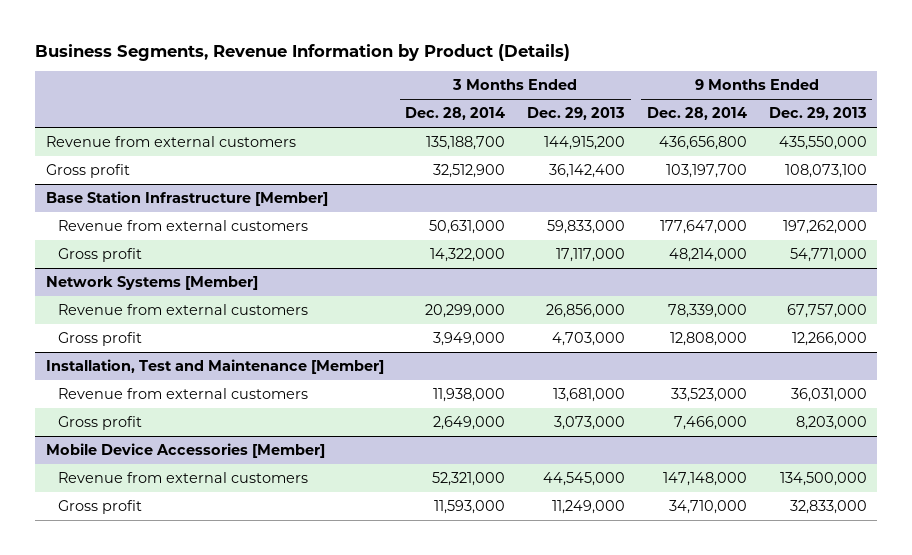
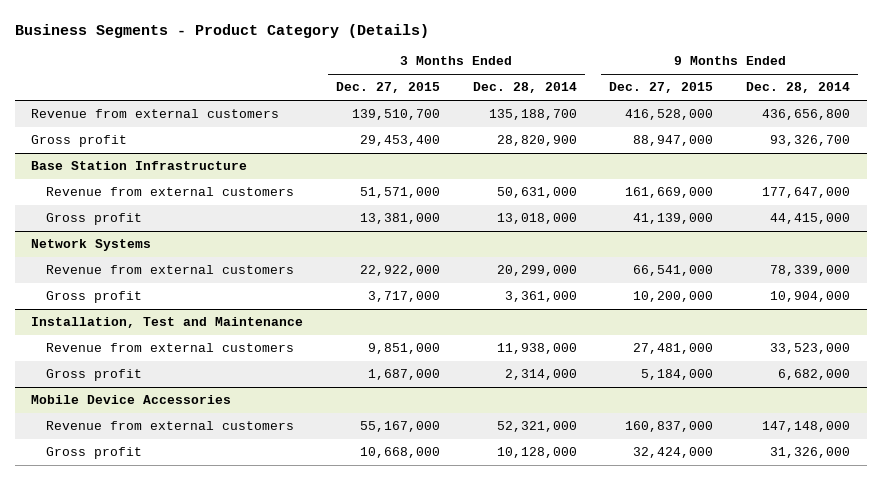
[34,43,570,61] Business Segments, Revenue Information by Product (Details) -> [14,23,429,38] Business Segments - Product Category (Details)
[527,107,626,121] Dec. 29, 2013 -> none
[768,107,867,121] Dec. 29, 2013 -> none
none -> [335,82,440,94] Dec. 27, 2015
none -> [609,82,714,94] Dec. 27, 2015
[433,164,506,179] 32,512,900 -> [496,135,577,147] 28,820,900
[665,164,747,179] 103,197,700 -> [770,135,851,147] 93,326,700
[45,191,328,207] Base Station Infrastructure [Member] -> [31,161,248,171] Base Station Infrastructure
[430,248,506,263] 14,322,000 -> [496,213,577,225] 13,018,000
[668,248,747,263] 48,214,000 -> [770,213,851,225] 44,415,000
[45,276,258,291] Network Systems [Member] -> [31,239,152,252] Network Systems
[433,332,506,347] 3,949,000 -> [504,291,577,303] 3,361,000
[669,332,747,347] 12,808,000 -> [770,291,851,303] 10,904,000
[45,359,384,375] Installation, Test and Maintenance [Member] -> [31,317,304,329] Installation, Test and Maintenance
[433,416,506,431] 2,649,000 -> [504,369,577,381] 2,314,000
[673,416,747,431] 7,466,000 -> [778,369,851,381] 6,682,000
[45,443,325,459] Mobile Device Accessories [Member] -> [31,395,232,405] Mobile Device Accessories
[434,500,506,515] 11,593,000 -> [496,447,577,459] 10,128,000
[668,500,747,515] 34,710,000 -> [770,447,851,459] 31,326,000

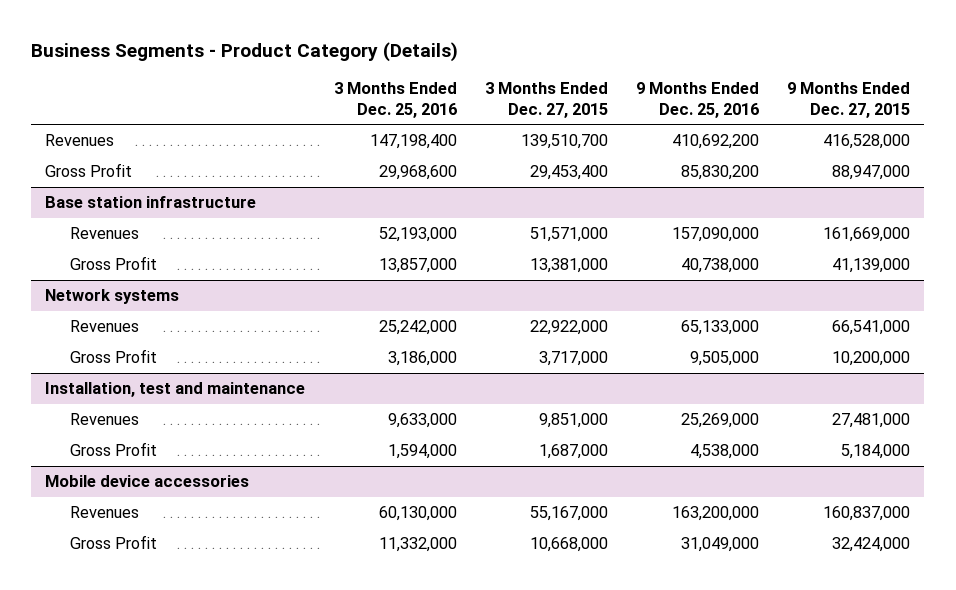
[472,82,577,94] Dec. 28, 2014 -> none
[746,82,851,94] Dec. 28, 2014 -> none
none -> [333,82,457,118] 3 Months Ended Dec. 25, 2016
none -> [636,82,760,118] 9 Months Ended Dec. 25, 2016
[31,109,280,119] Revenue from external customers -> [45,134,115,147] Revenues
[31,135,128,148] Gross profit -> [45,163,133,178] Gross Profit
[31,161,248,171] Base Station Infrastructure -> [45,196,257,209] Base station infrastructure
[45,187,294,197] Revenue from external customers -> [69,227,139,240] Revenues
[45,213,142,226] Gross profit -> [69,256,157,271] Gross Profit
[31,239,152,252] Network Systems -> [45,289,180,305] Network systems
[45,265,294,275] Revenue from external customers -> [69,320,139,333] Revenues
[45,291,142,304] Gross profit -> [69,349,157,364] Gross Profit
[31,317,304,329] Installation, Test and Maintenance -> [45,382,306,398] Installation, test and maintenance
[45,343,294,353] Revenue from external customers -> [69,413,139,426] Revenues
[45,369,142,382] Gross profit -> [69,442,157,457] Gross Profit
[31,395,232,405] Mobile Device Accessories -> [45,475,250,488] Mobile device accessories
[45,421,294,431] Revenue from external customers -> [69,506,139,519] Revenues
[45,447,142,460] Gross profit -> [69,535,157,550] Gross Profit

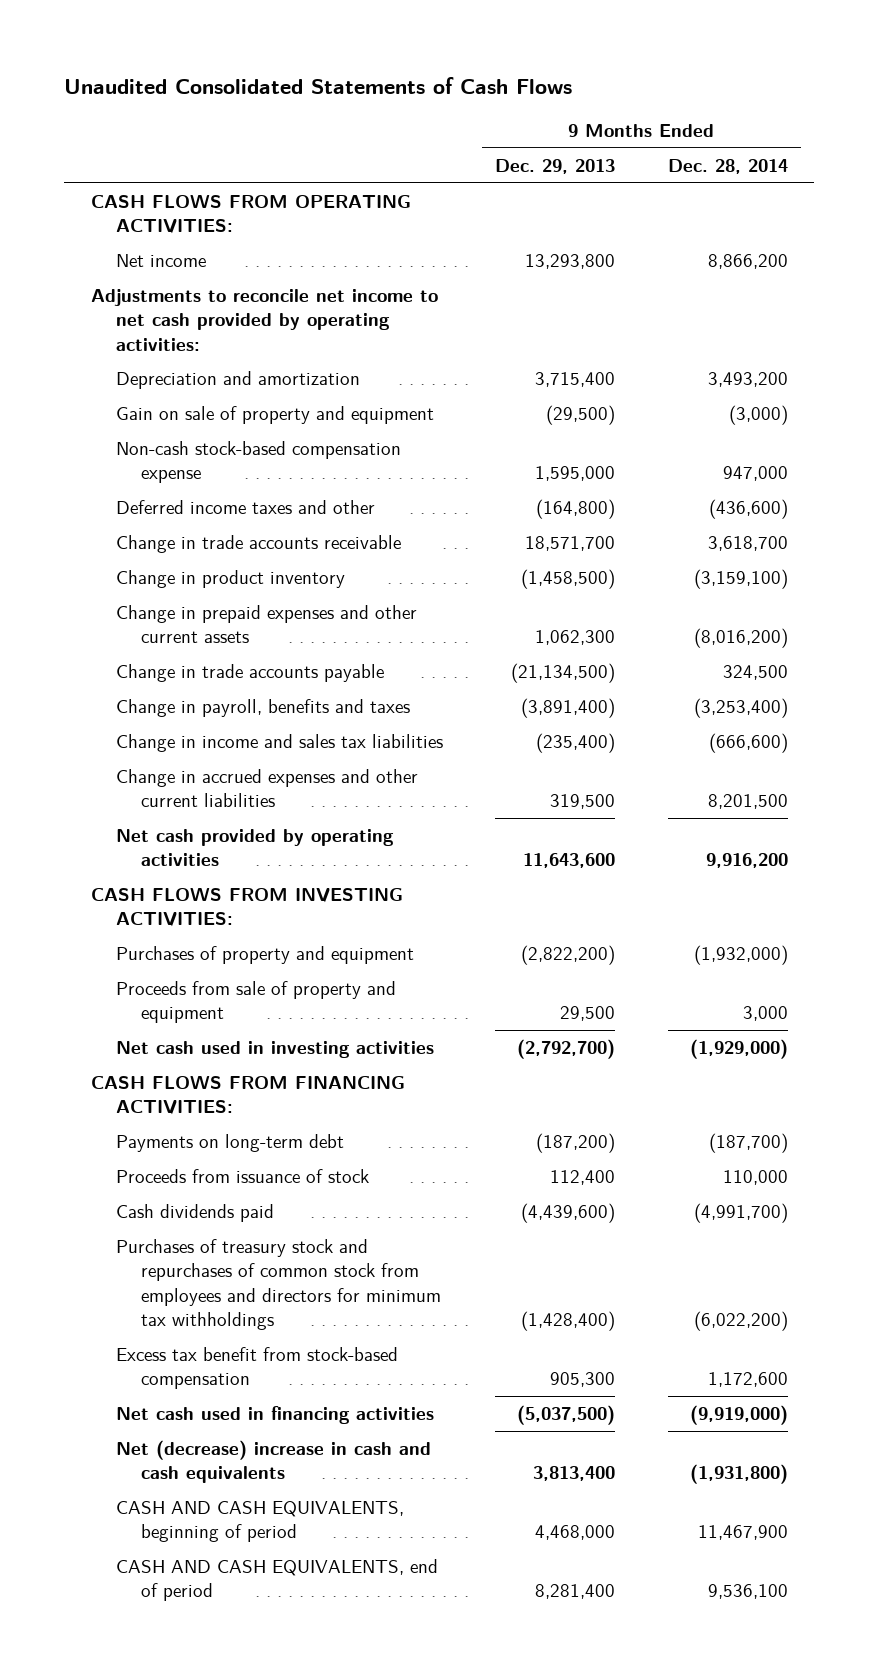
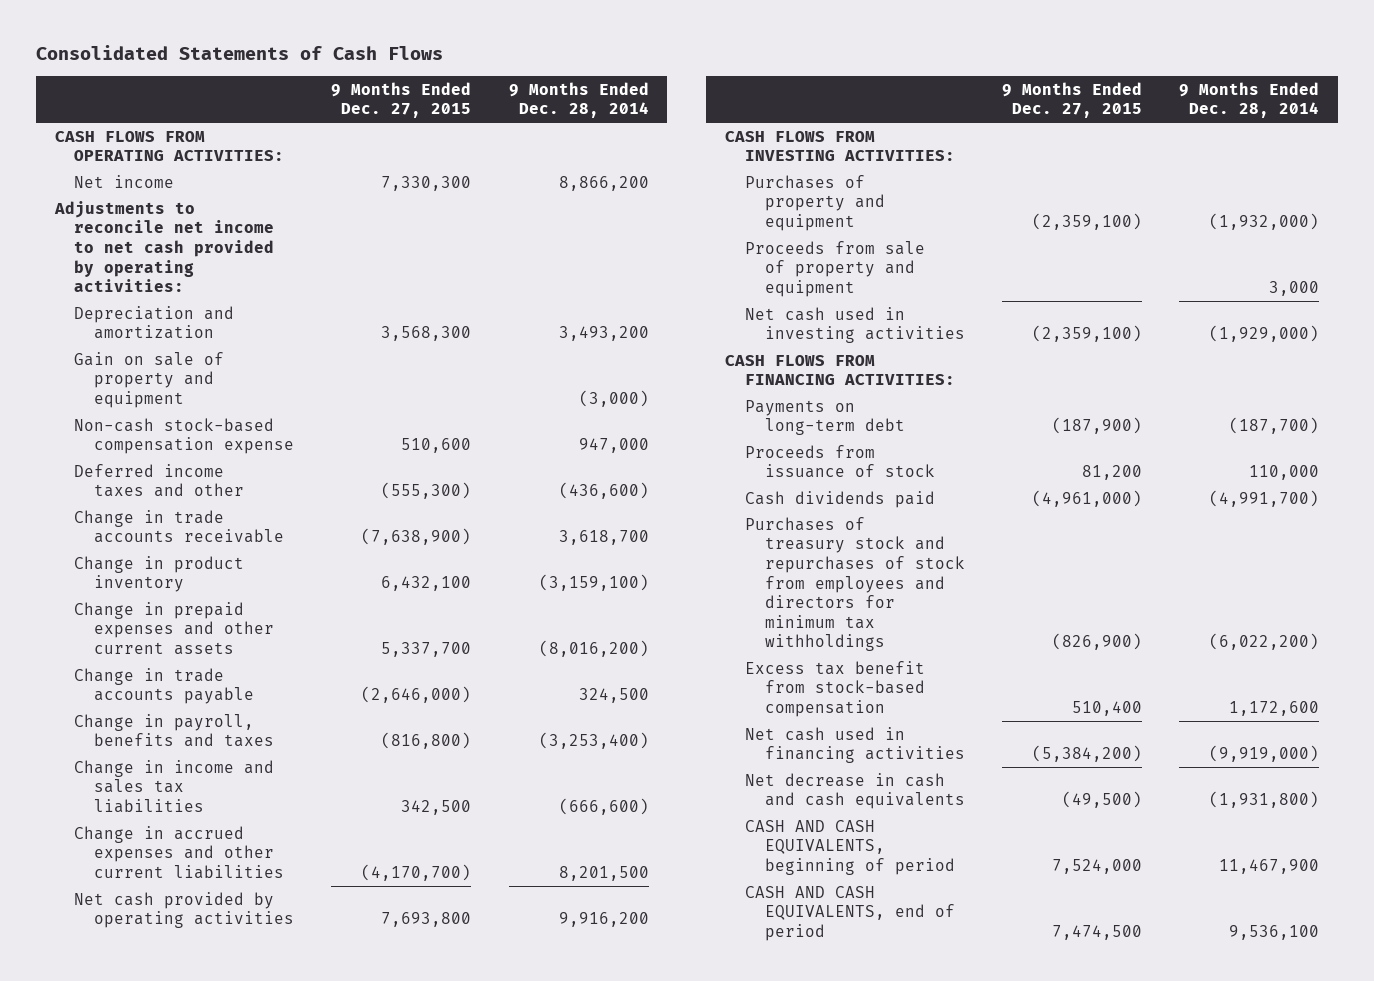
[64,77,573,95] Unaudited Consolidated Statements of Cash Flows -> [35,45,443,61] Consolidated Statements of Cash Flows
[495,159,616,175] Dec. 29, 2013 -> none
none -> [331,81,472,119] 9 Months Ended Dec. 27, 2015
[115,1239,441,1331] Purchases of treasury stock and repurchases of common stock from employees and directors for minimum tax withholdings -> [744,516,965,652] Purchases of treasury stock and repurchases of stock from employees and directors for minimum tax withholdings
[115,1440,431,1484] Net (decrease) increase in cash and cash equivalents -> [744,772,965,810] Net decrease in cash and cash equivalents

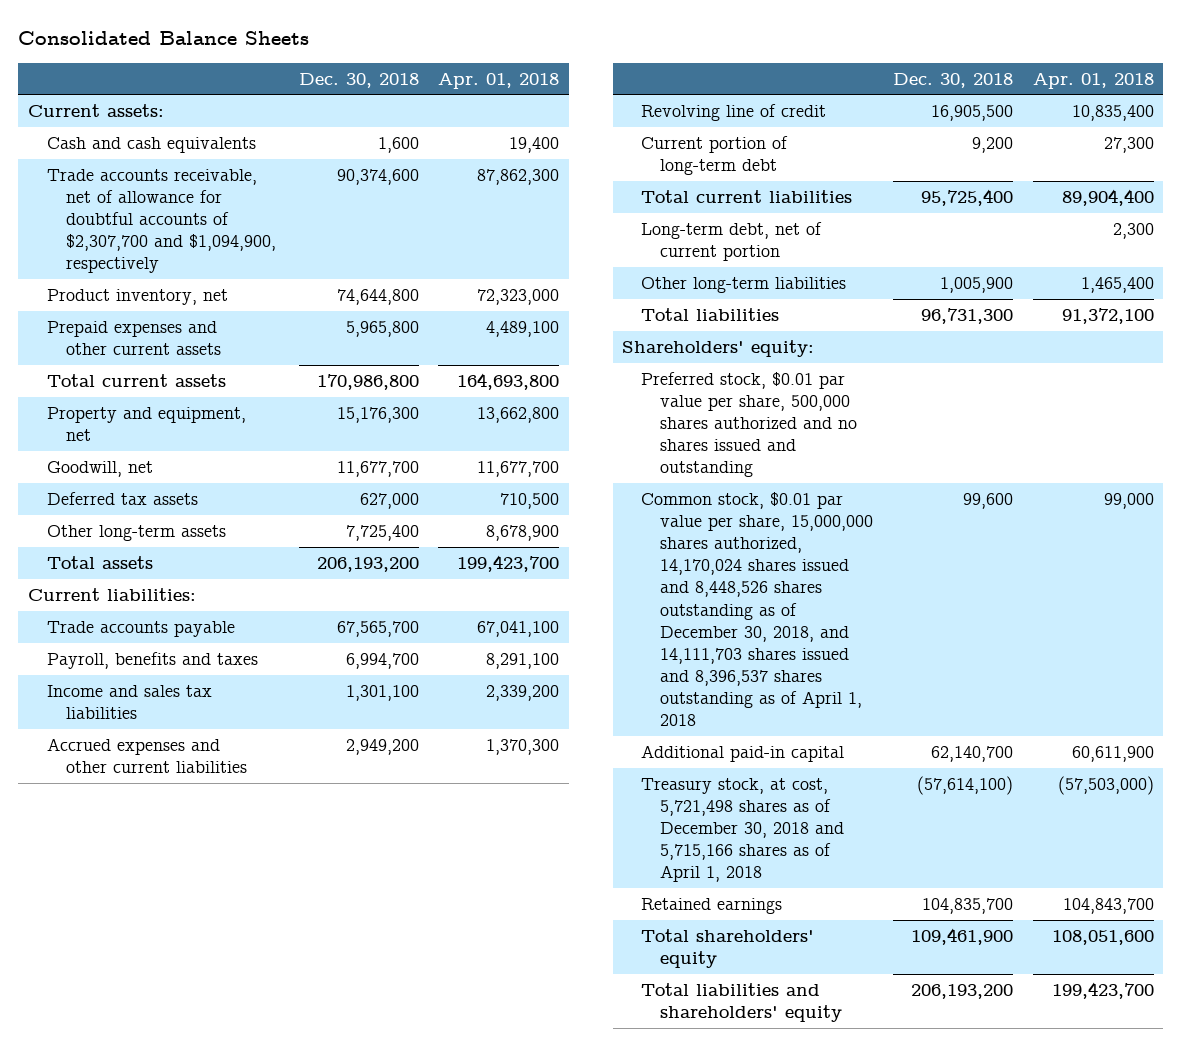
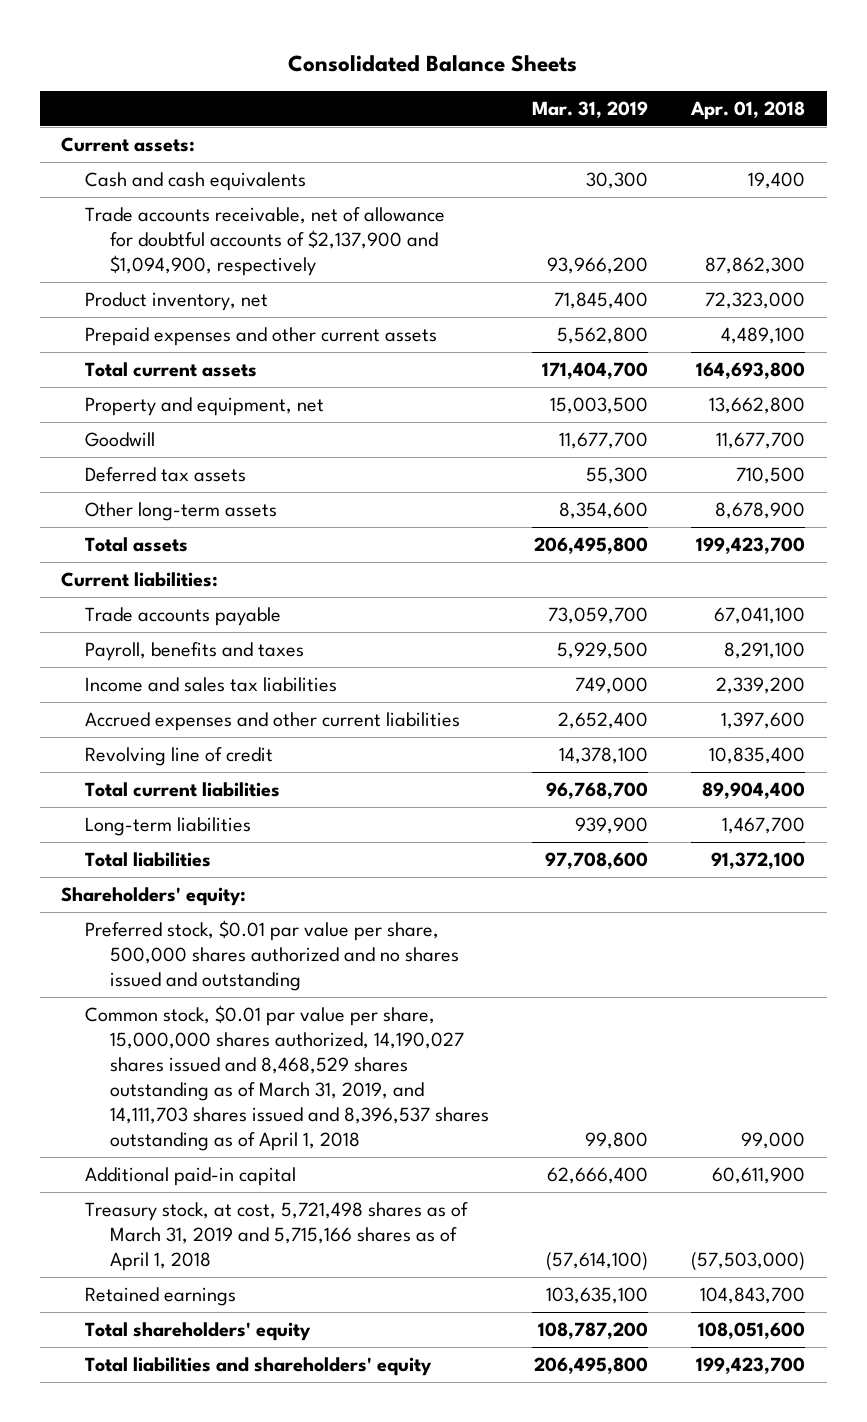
[298,72,419,88] Dec. 30, 2018 -> none
none -> [532,100,649,118] Mar. 31, 2019
[47,168,276,274] Trade accounts receivable, net of allowance for doubtful accounts of $2,307,700 and $1,094,900, respectively -> [85,207,446,277] Trade accounts receivable, net of allowance for doubtful accounts of $2,137,900 and $1,094,900, respectively
[47,460,154,477] Goodwill, net -> [85,432,156,448] Goodwill
[486,738,560,755] 1,370,300 -> [721,712,806,730] 1,397,600
[641,135,789,175] Current portion of long-term debt -> none
[641,221,823,261] Long-term debt, net of current portion -> none
[641,276,847,293] Other long-term liabilities -> [85,817,252,837] Long-term liabilities
[1080,276,1154,293] 1,465,400 -> [722,817,806,835] 1,467,700
[641,491,874,727] Common stock, $0.01 par value per share, 15,000,000 shares authorized, 14,170,024 shares issued and 8,448,526 shares outstanding as of December 30, 2018, and 14,111,703 shares issued and 8,396,537 shares outstanding as of April 1, 2018 -> [85,1005,489,1152] Common stock, $0.01 par value per share, 15,000,000 shares authorized, 14,190,027 shares issued and 8,468,529 shares outstanding as of March 31, 2019, and 14,111,703 shares issued and 8,396,537 shares outstanding as of April 1, 2018
[641,777,845,883] Treasury stock, at cost, 5,721,498 shares as of December 30, 2018 and 5,715,166 shares as of April 1, 2018 -> [85,1202,469,1272] Treasury stock, at cost, 5,721,498 shares as of March 31, 2019 and 5,715,166 shares as of April 1, 2018

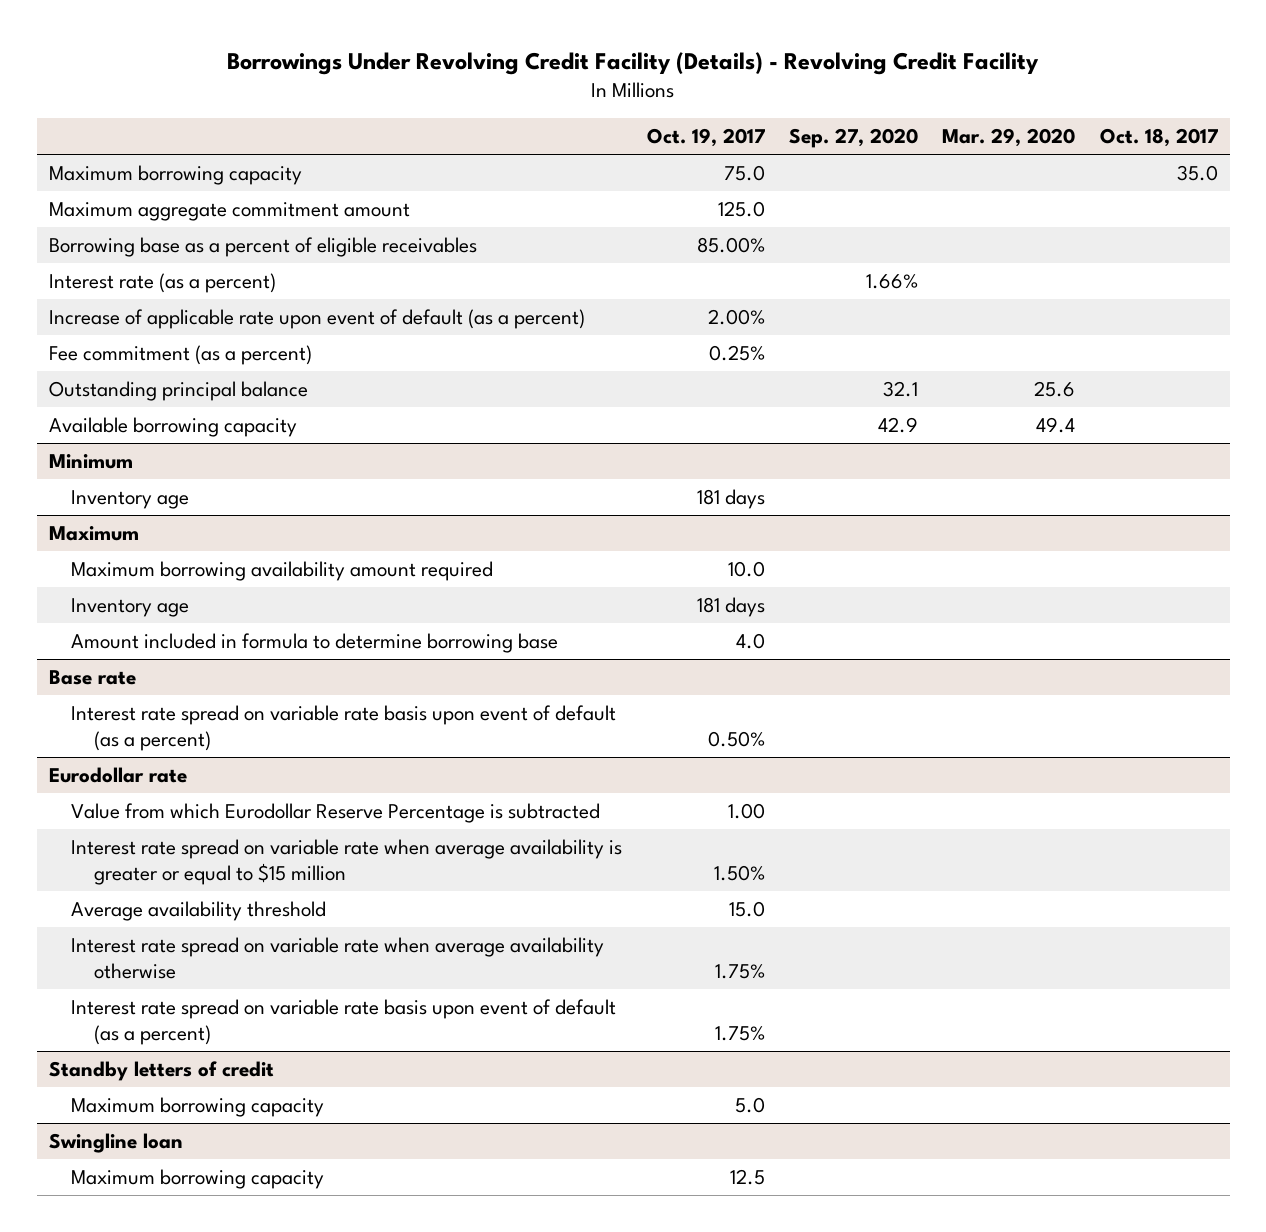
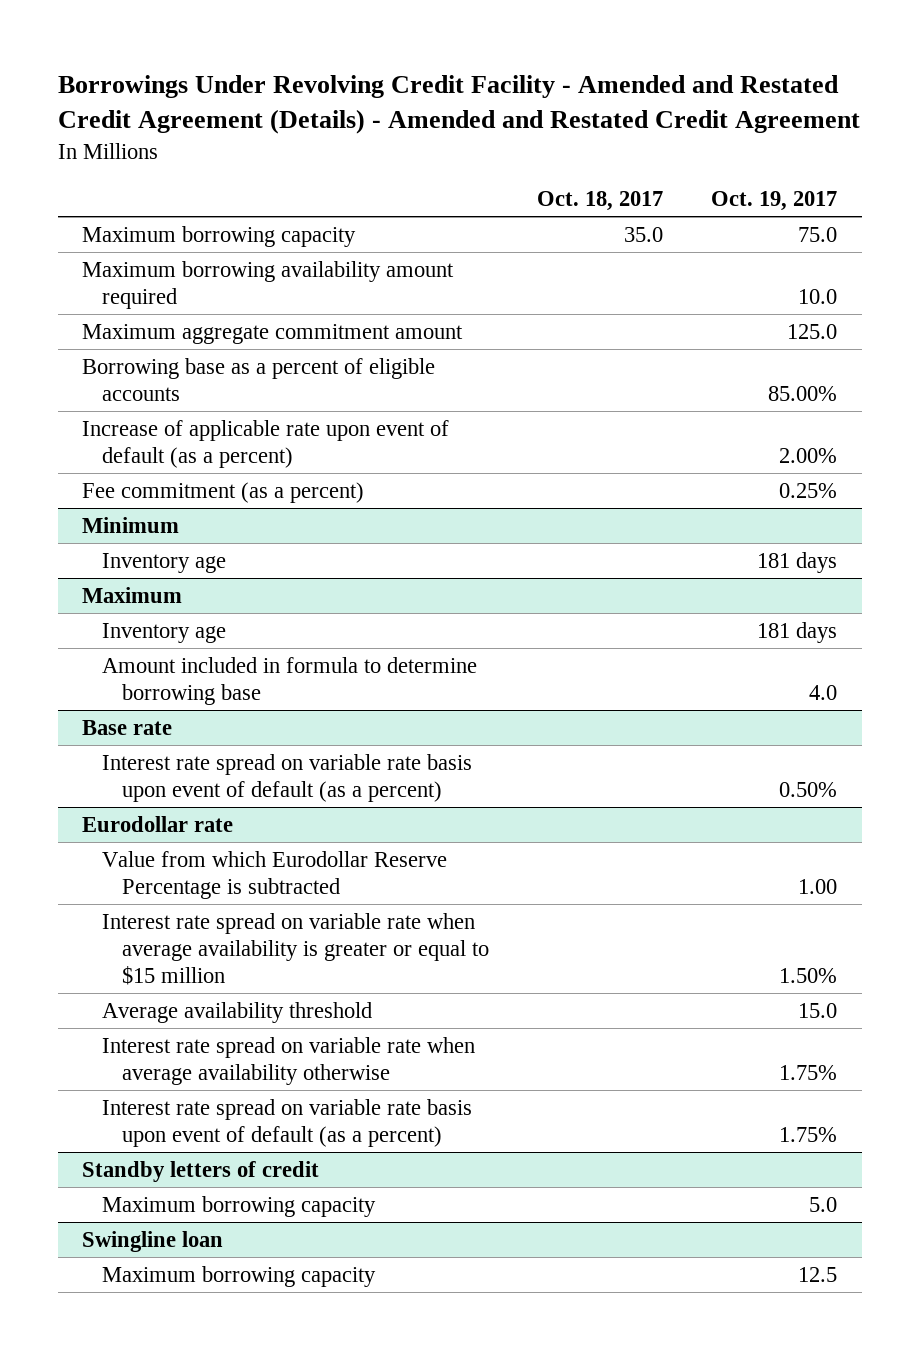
[227,52,1040,76] Borrowings Under Revolving Credit Facility (Details) - Revolving Credit Facility -> [58,75,861,135] Borrowings Under Revolving Credit Facility - Amended and Restated Credit Agreement (Details) - Amended and Restated Credit Agreement
[789,128,919,149] Sep. 27, 2020 -> none
[942,128,1076,148] Mar. 29, 2020 -> none
none -> [82,260,455,309] Maximum borrowing availability amount required
[48,273,276,294] Interest rate (as a percent) -> none
[48,237,477,258] Borrowing base as a percent of eligible receivables -> [82,357,436,401] Borrowing base as a percent of eligible accounts
[48,381,308,402] Outstanding principal balance -> none
[48,417,297,438] Available borrowing capacity -> none
[71,561,494,582] Maximum borrowing availability amount required -> none

